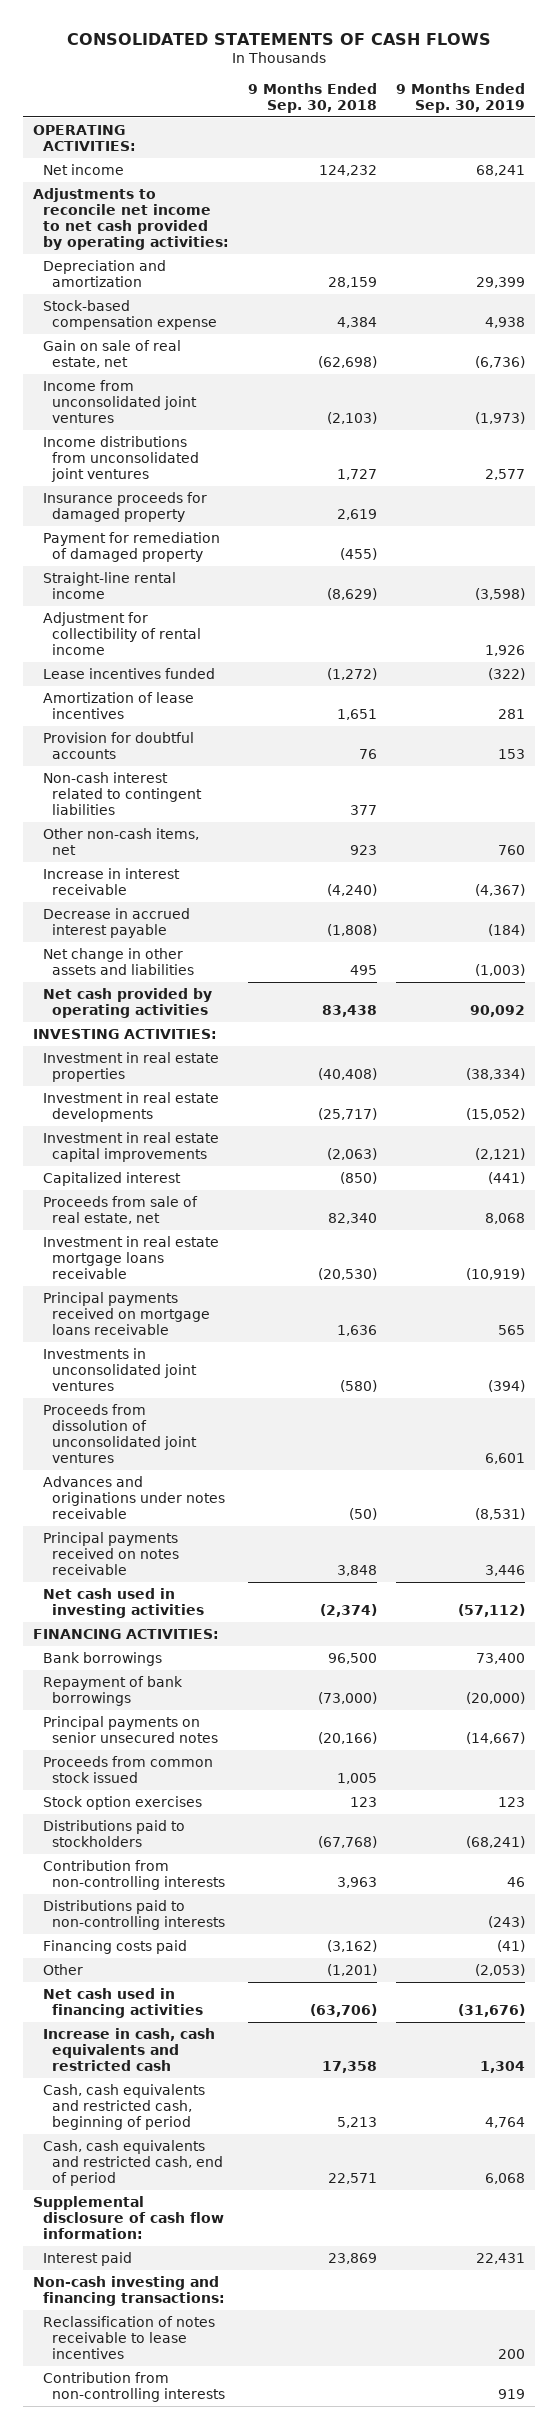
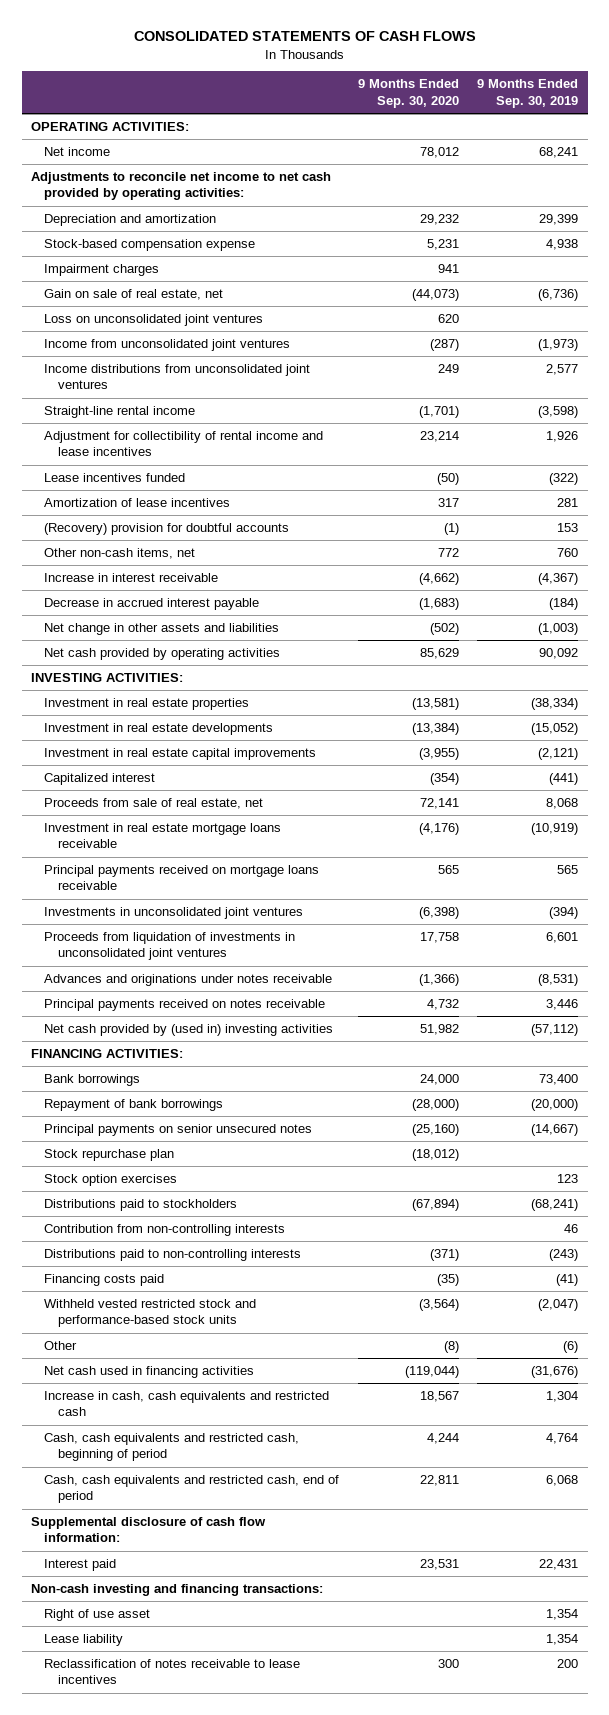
[248,82,378,113] 9 Months Ended Sep. 30, 2018 -> none
none -> [357,79,459,108] 9 Months Ended Sep. 30, 2020
none -> [44,264,160,277] Impairment charges
none -> [44,314,264,327] Loss on unconsolidated joint ventures
[42,492,207,523] Insurance proceeds for damaged property -> none
[42,532,220,563] Payment for remediation of damaged property -> none
[42,612,202,656] Adjustment for collectibility of rental income -> [44,431,324,457] Adjustment for collectibility of rental income and lease incentives
[42,772,203,816] Non-cash interest related to contingent liabilities -> none
[42,732,194,760] Provision for doubtful accounts -> [44,523,290,536] (Recovery) provision for doubtful accounts
[42,1404,198,1464] Proceeds from dissolution of unconsolidated joint ventures -> [44,932,296,961] Proceeds from liquidation of investments in unconsolidated joint ventures
[42,1588,205,1619] Net cash used in investing activities -> [44,1024,334,1037] Net cash provided by (used in) investing activities
[42,1756,213,1784] Proceeds from common stock issued -> none
none -> [44,1149,175,1162] Stock repurchase plan
none -> [44,1299,257,1328] Withheld vested restricted stock and performance-based stock units
[475,1964,526,1977] (2,053) -> [563,1341,579,1354] (6)
none -> [44,1609,151,1622] Right of use asset
none -> [44,1634,124,1647] Lease liability
[42,2372,226,2403] Contribution from non-controlling interests -> none

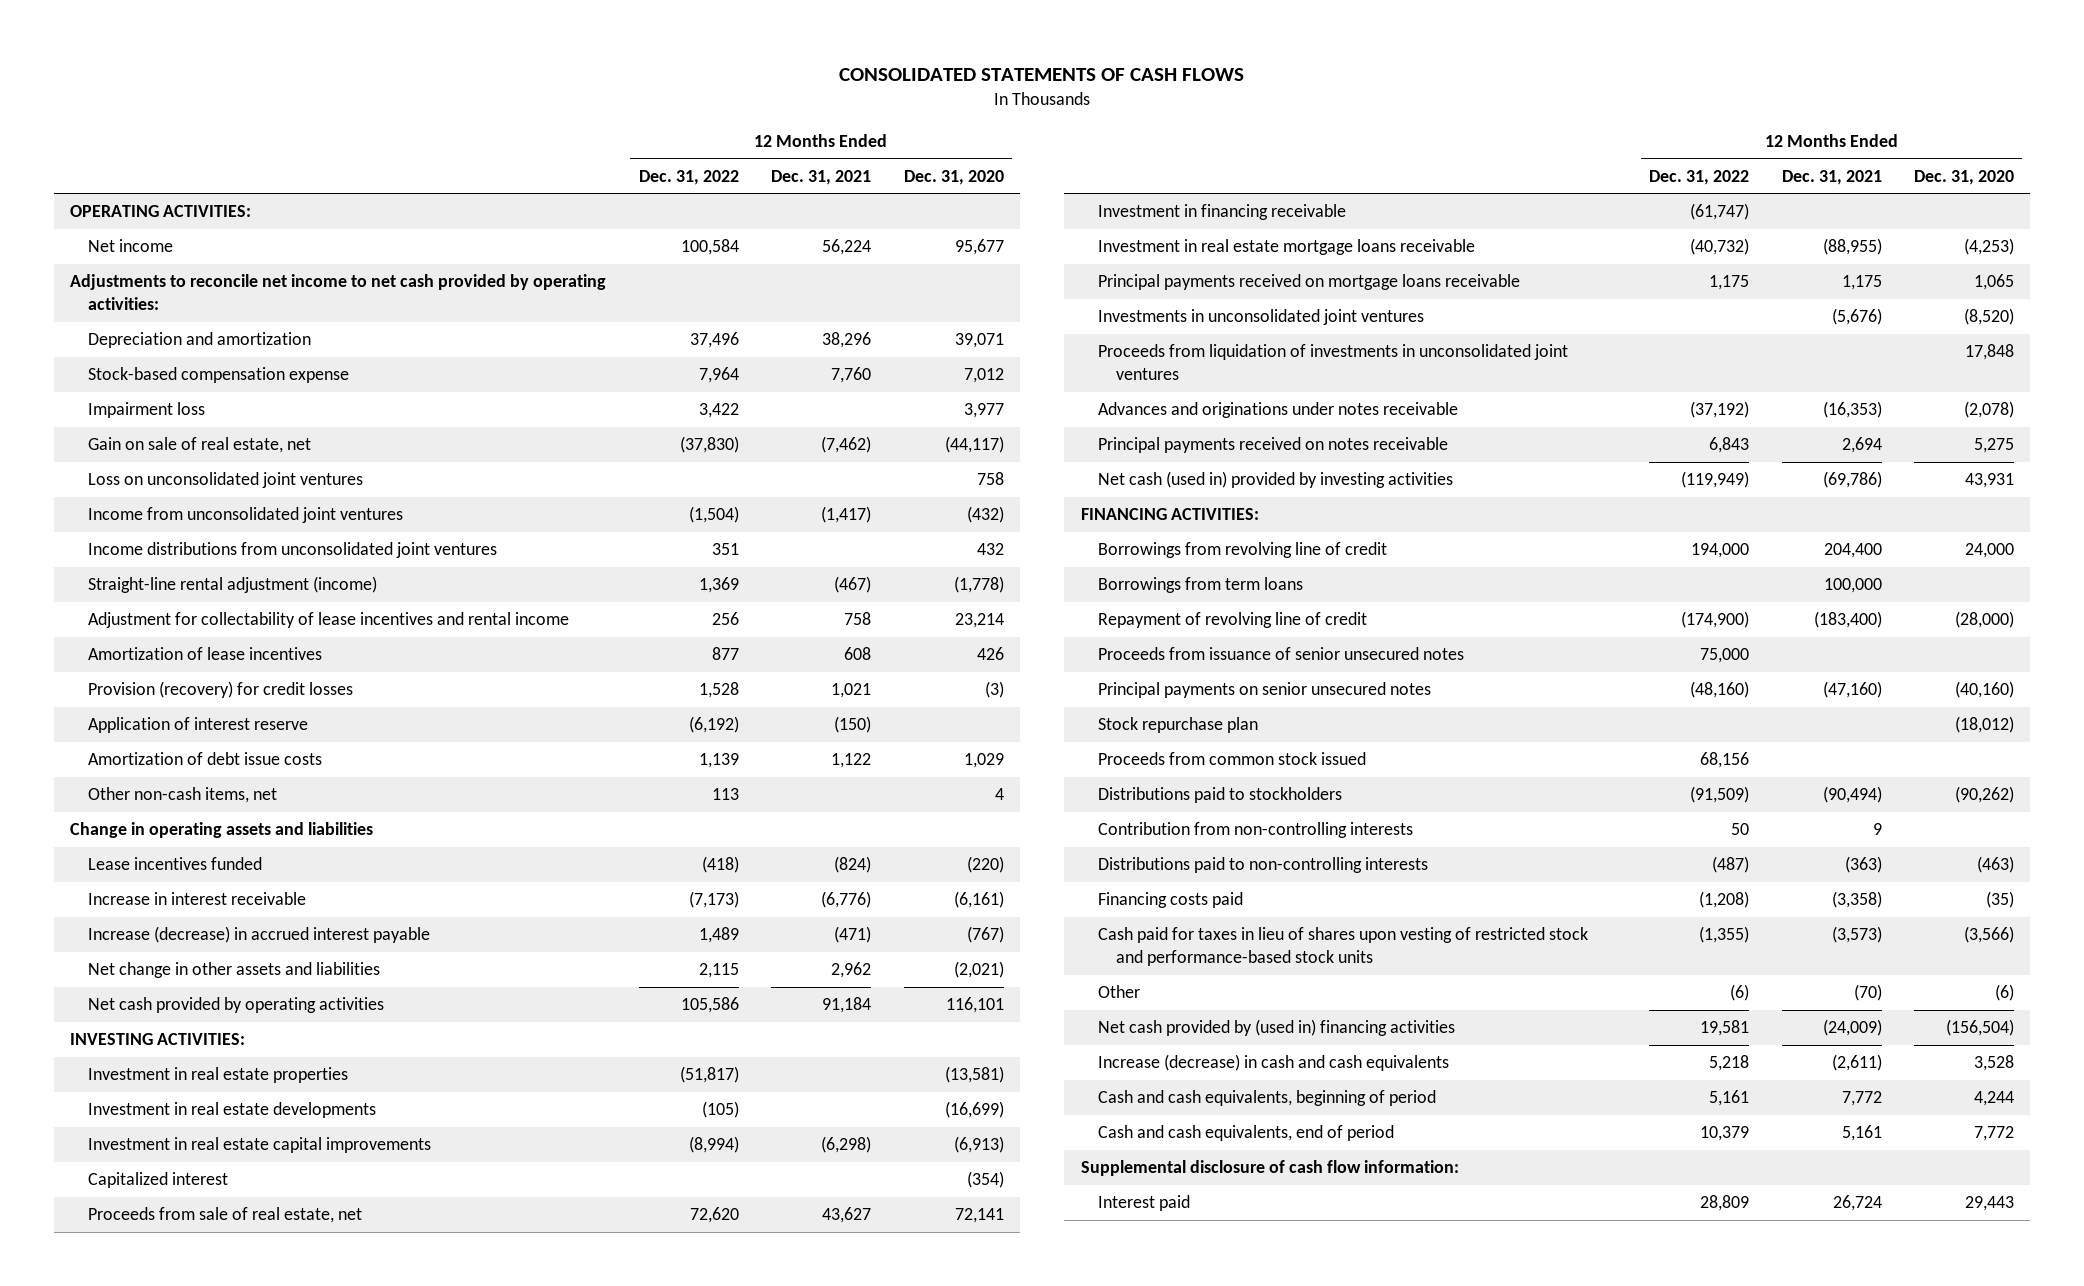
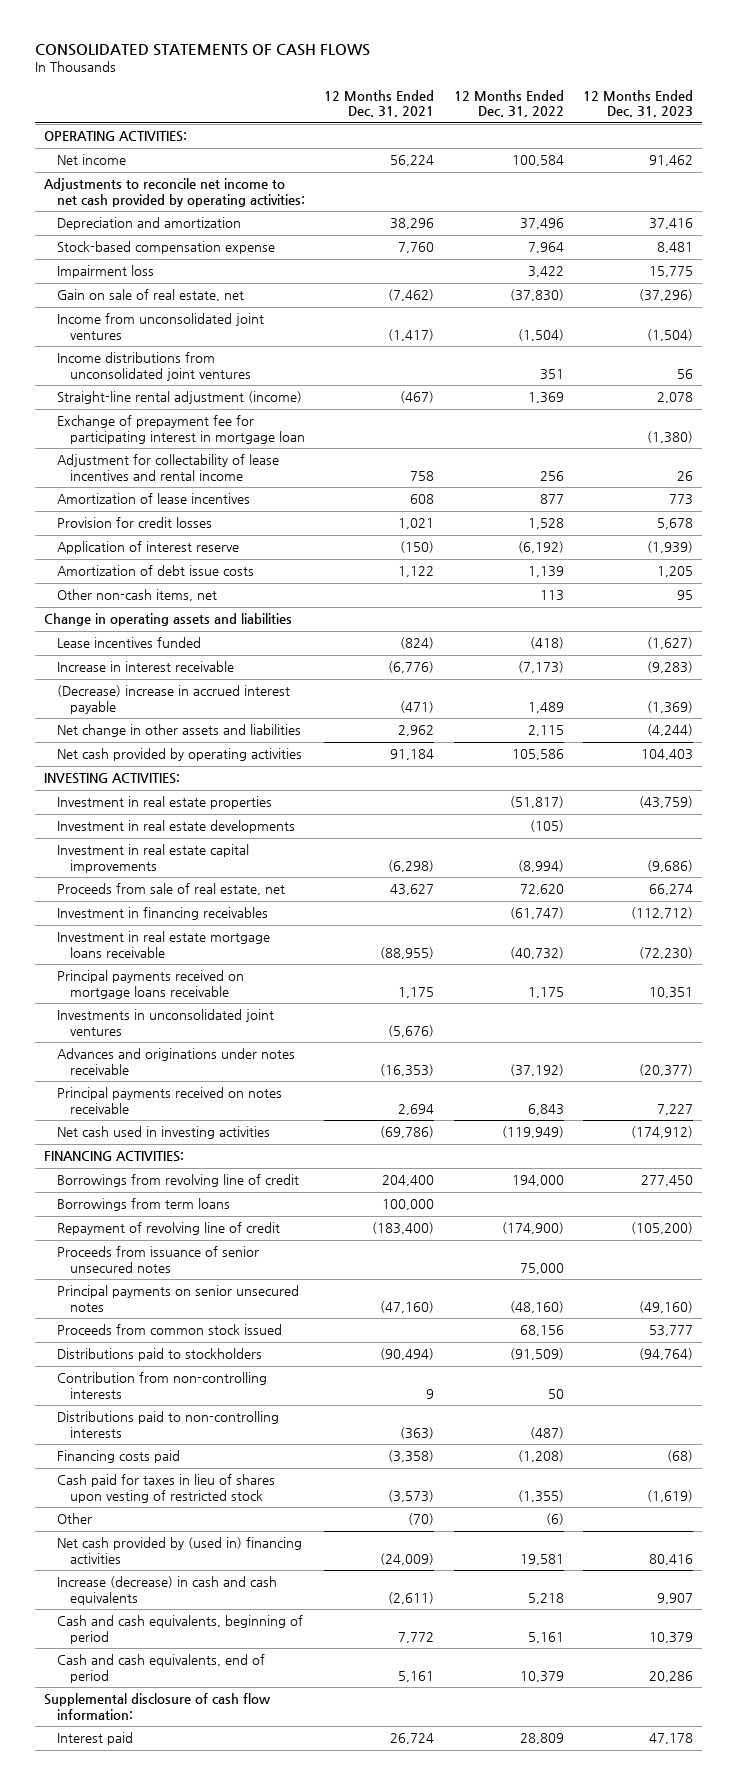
[903,169,1004,185] Dec. 31, 2020 -> none
none -> [582,89,693,118] 12 Months Ended Dec. 31, 2023
[87,472,363,489] Loss on unconsolidated joint ventures -> none
none -> [57,415,305,444] Exchange of prepayment fee for participating interest in mortgage loan
[87,681,353,699] Provision (recovery) for credit losses -> [57,517,213,529] Provision for credit losses
[87,926,430,944] Increase (decrease) in accrued interest payable -> [57,685,291,714] (Decrease) increase in accrued interest payable
[87,1172,228,1189] Capitalized interest -> none
[1098,204,1347,221] Investment in financing receivable -> [57,907,269,921] Investment in financing receivables
[1098,344,1569,381] Proceeds from liquidation of investments in unconsolidated joint ventures -> none
[1098,471,1454,489] Net cash (used in) provided by investing activities -> [57,1126,271,1140] Net cash used in investing activities
[1098,717,1259,734] Stock repurchase plan -> none
[1098,927,1589,967] Cash paid for taxes in lieu of shares upon vesting of restricted stock and performance-based stock units -> [57,1474,276,1503] Cash paid for taxes in lieu of shares upon vesting of restricted stock

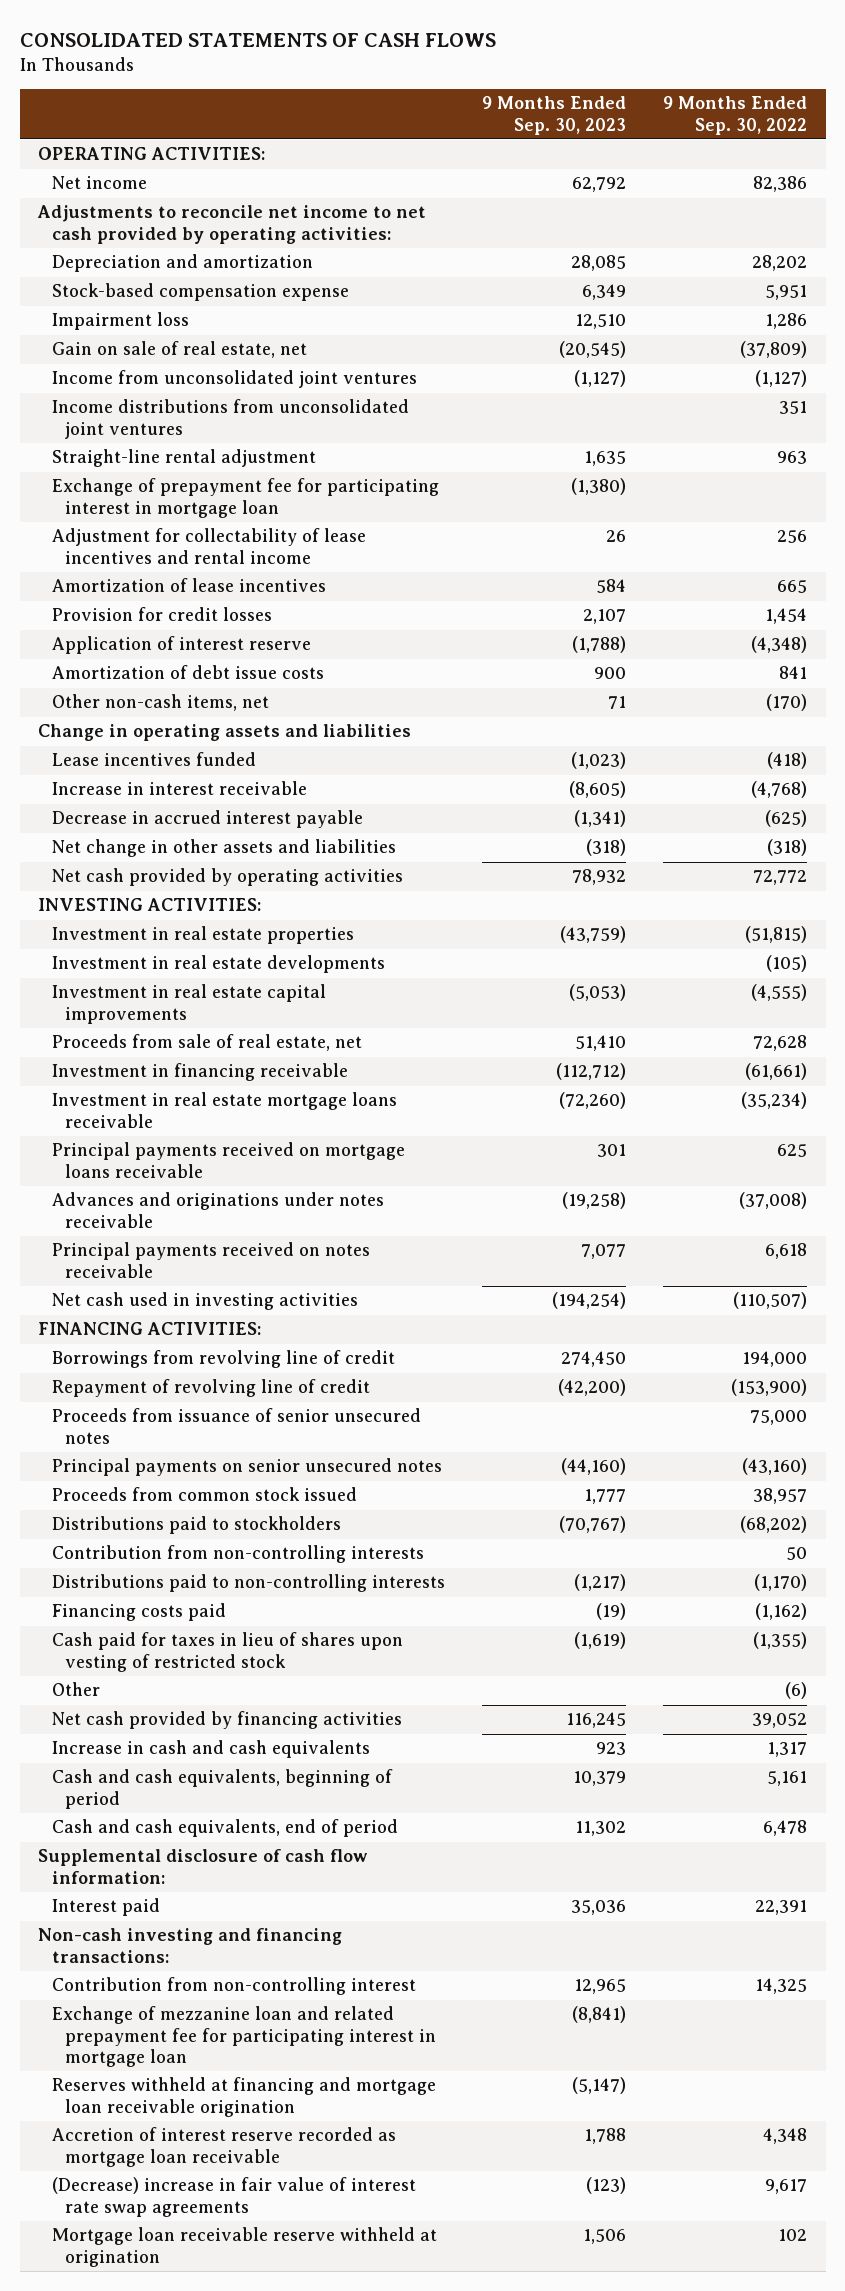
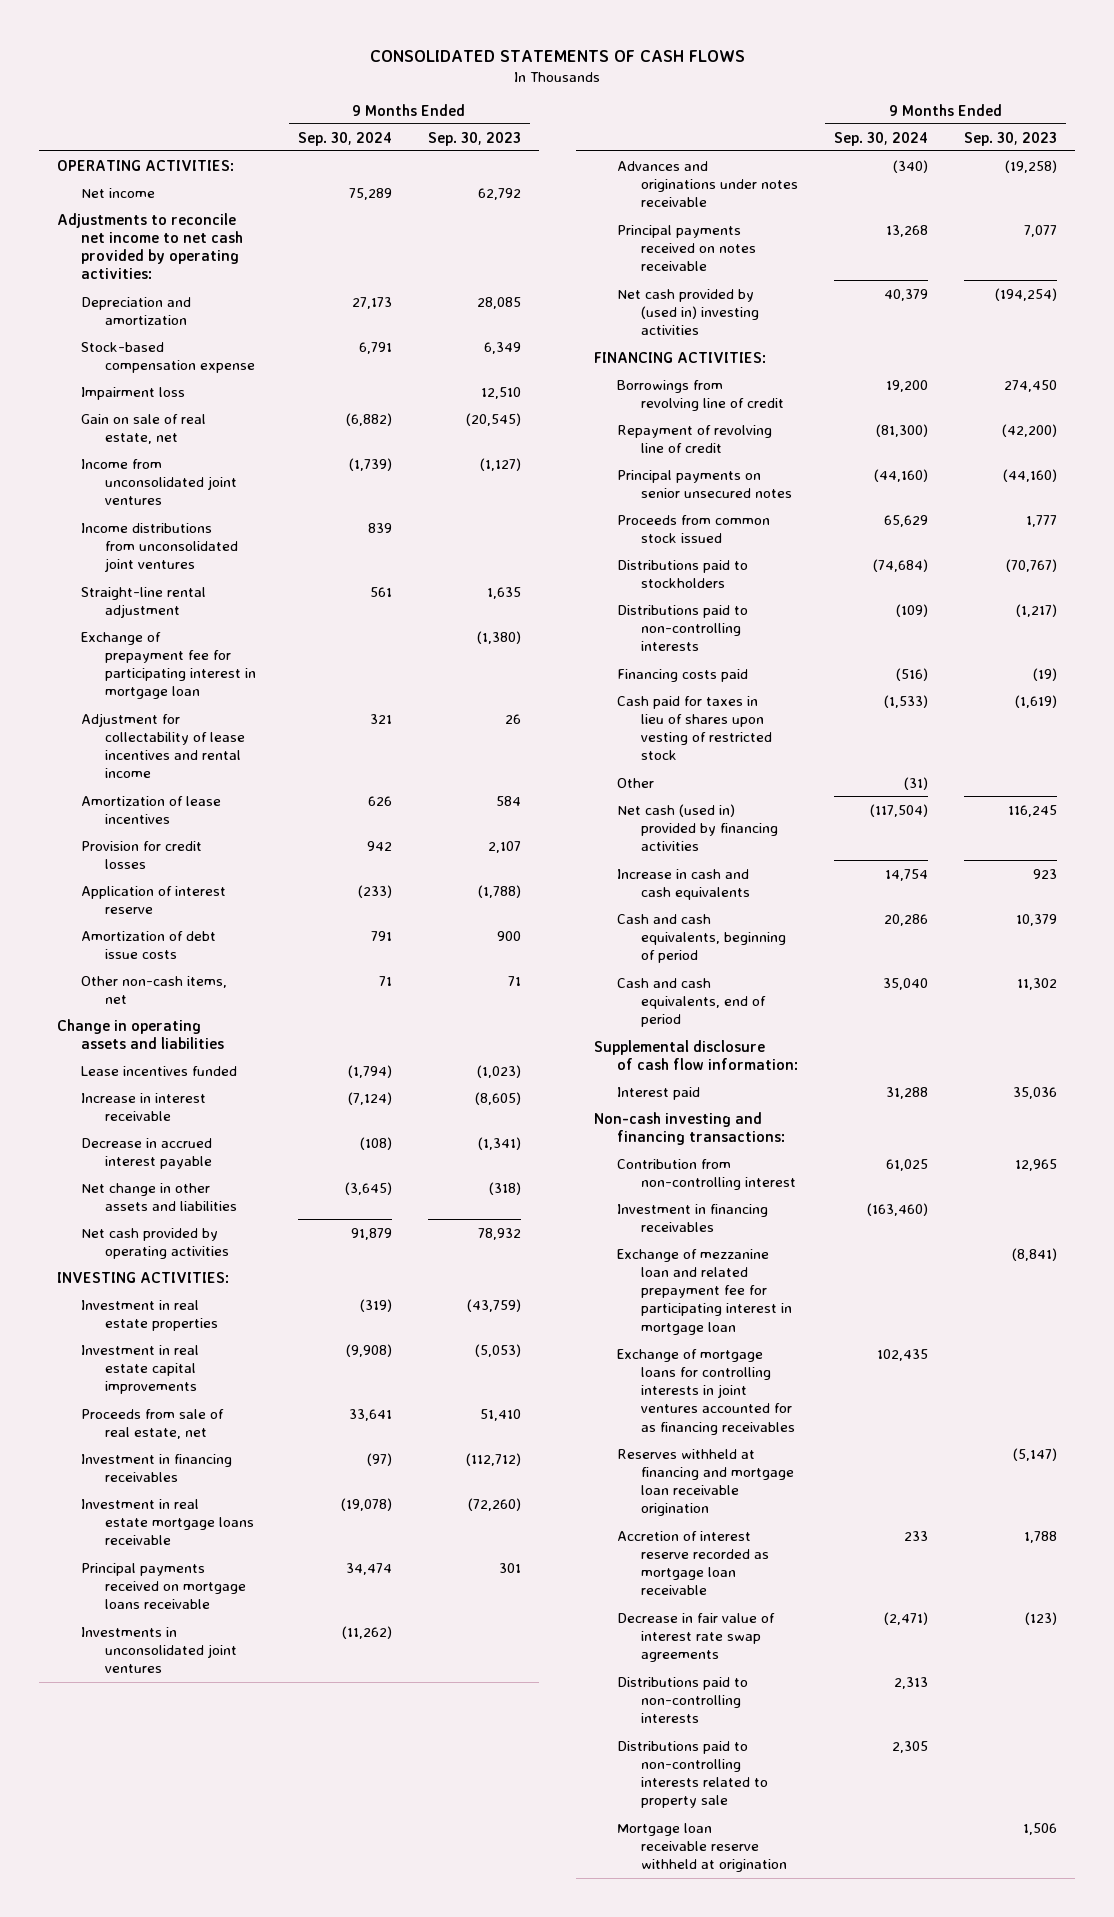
[663,96,808,135] 9 Months Ended Sep. 30, 2022 -> none
none -> [297,131,392,146] Sep. 30, 2024
[51,955,385,974] Investment in real estate developments -> none
[51,1063,348,1082] Investment in financing receivable -> [80,1453,232,1482] Investment in financing receivables
none -> [80,1626,237,1674] Investments in unconsolidated joint ventures
[51,1292,358,1311] Net cash used in investing activities -> [617,288,759,336] Net cash provided by (used in) investing activities
[51,1408,421,1444] Proceeds from issuance of senior unsecured notes -> none
[51,1545,424,1564] Contribution from non-controlling interests -> none
[51,1711,402,1730] Net cash provided by financing activities -> [617,803,778,852] Net cash (used in) provided by financing activities
none -> [617,1203,769,1232] Investment in financing receivables
none -> [617,1348,795,1435] Exchange of mortgage loans for controlling interests in joint ventures accounted for as financing receivables
[51,2177,416,2217] (Decrease) increase in fair value of interest rate swap agreements -> [617,1612,776,1663] Decrease in fair value of interest rate swap agreements
none -> [617,1676,749,1724] Distributions paid to non-controlling interests
none -> [617,1740,768,1809] Distributions paid to non-controlling interests related to property sale

